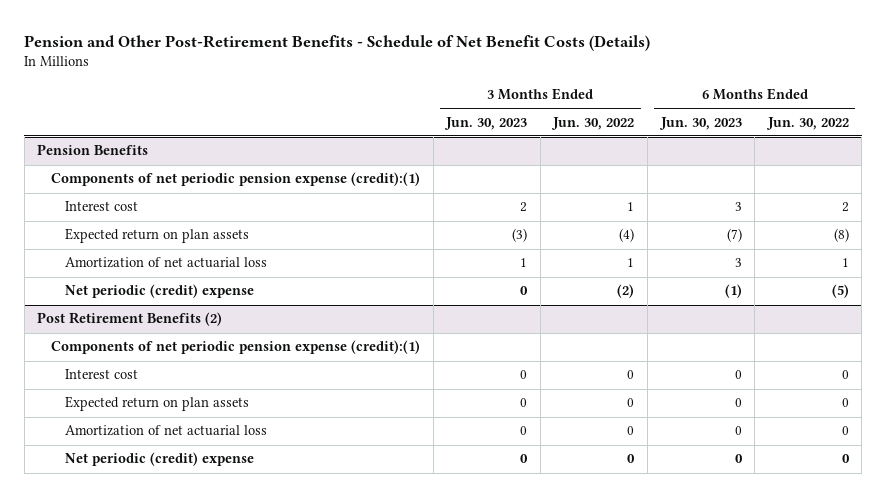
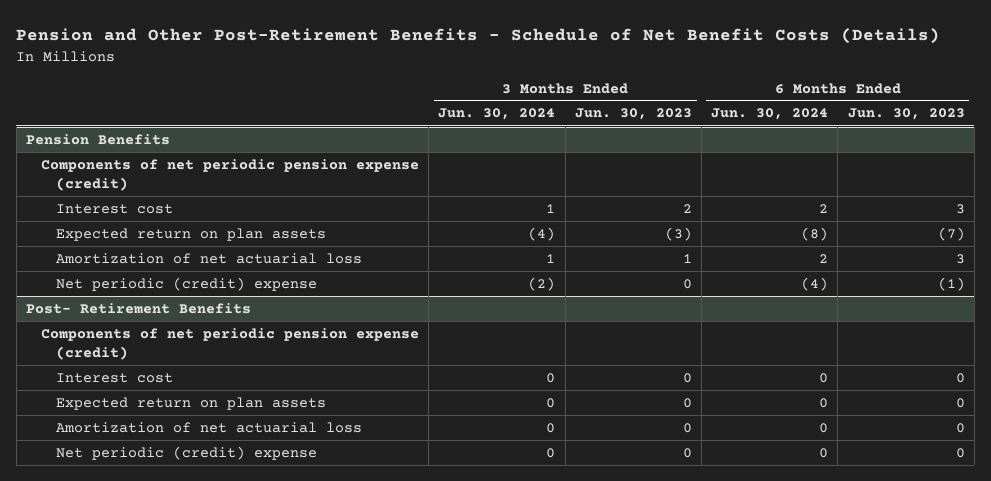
[551,116,635,130] Jun. 30, 2022 -> none
[765,116,849,130] Jun. 30, 2022 -> none
none -> [438,108,556,121] Jun. 30, 2024
none -> [711,108,829,121] Jun. 30, 2024
[51,172,421,187] Components of net periodic pension expense (credit):(1) -> [41,158,420,191] Components of net periodic pension expense (credit)
[37,312,223,327] Post Retirement Benefits (2) -> [26,302,252,314] Post- Retirement Benefits
[51,340,421,355] Components of net periodic pension expense (credit):(1) -> [41,327,420,360] Components of net periodic pension expense (credit)

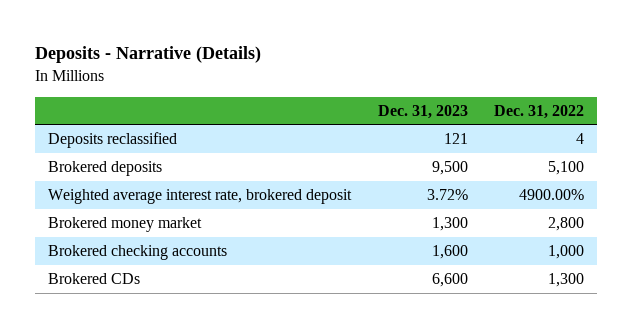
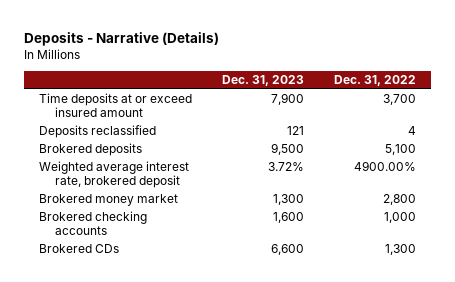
none -> [39,93,193,118] Time deposits at or exceed insured amount

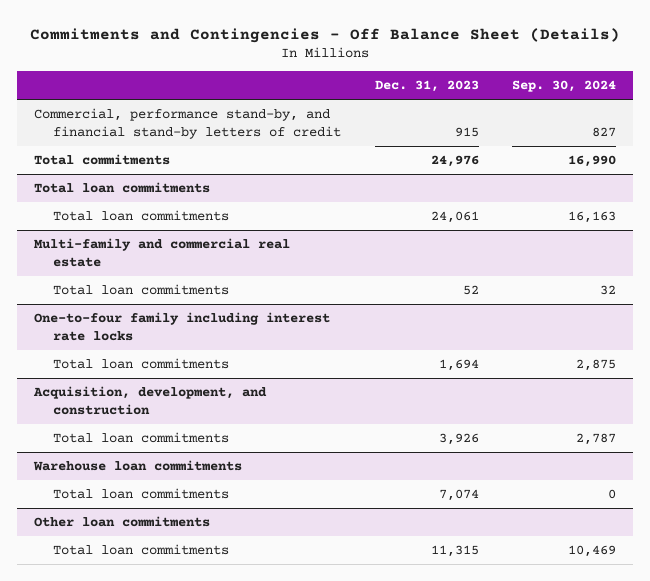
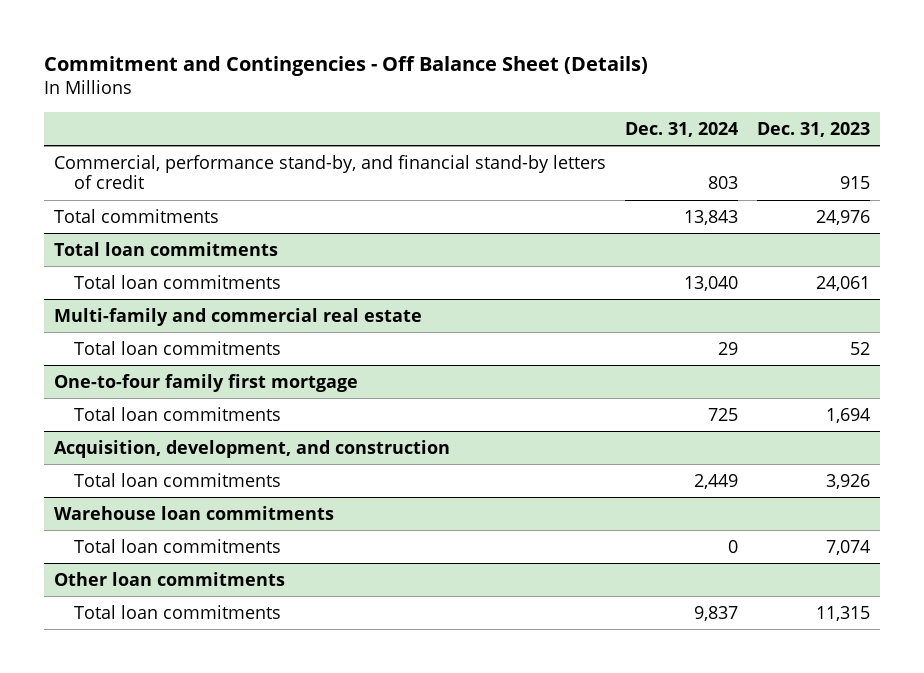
[30,27,621,43] Commitments and Contingencies - Off Balance Sheet (Details) -> [44,55,649,76] Commitment and Contingencies - Off Balance Sheet (Details)
[512,80,617,93] Sep. 30, 2024 -> none
none -> [625,121,739,137] Dec. 31, 2024
[33,312,330,341] One-to-four family including interest rate locks -> [53,373,358,392] One-to-four family first mortgage

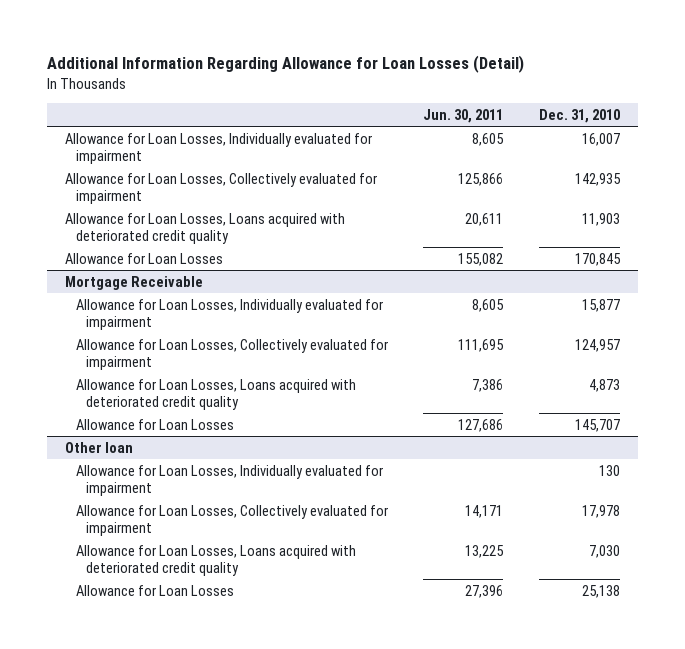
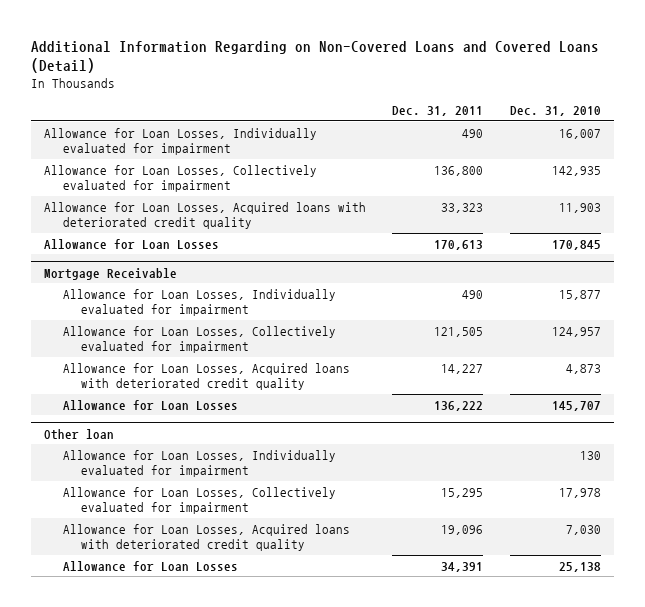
[47,55,525,74] Additional Information Regarding Allowance for Loan Losses (Detail) -> [31,40,600,74] Additional Information Regarding on Non-Covered Loans and Covered Loans (Detail)
[423,108,504,123] Jun. 30, 2011 -> none
none -> [392,106,484,117] Dec. 31, 2011
[64,212,345,244] Allowance for Loan Losses, Loans acquired with deteriorated credit quality -> [44,201,367,230] Allowance for Loan Losses, Acquired loans with deteriorated credit quality
[75,378,356,410] Allowance for Loan Losses, Loans acquired with deteriorated credit quality -> [62,362,350,391] Allowance for Loan Losses, Acquired loans with deteriorated credit quality
[75,544,356,576] Allowance for Loan Losses, Loans acquired with deteriorated credit quality -> [62,523,350,552] Allowance for Loan Losses, Acquired loans with deteriorated credit quality

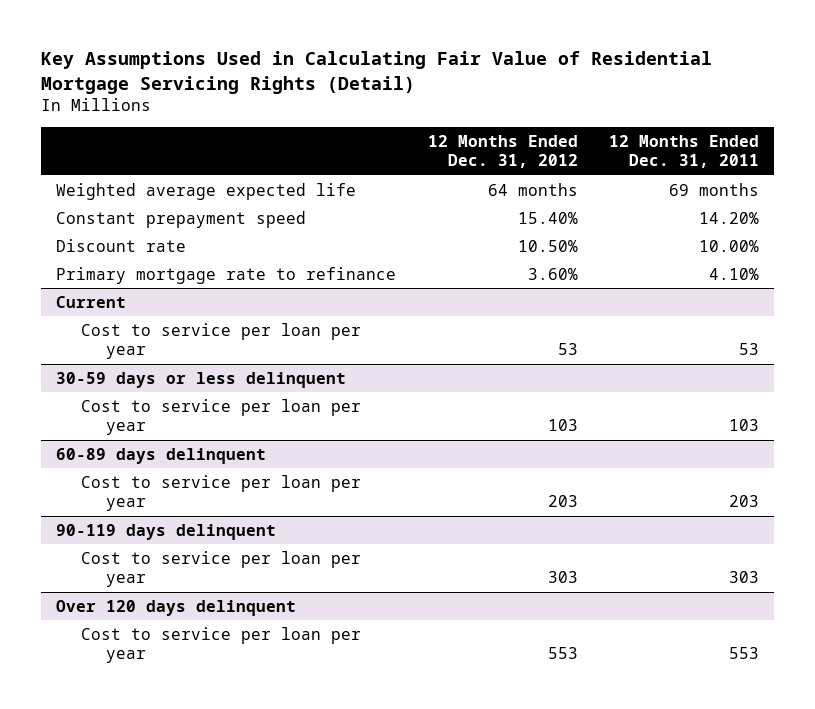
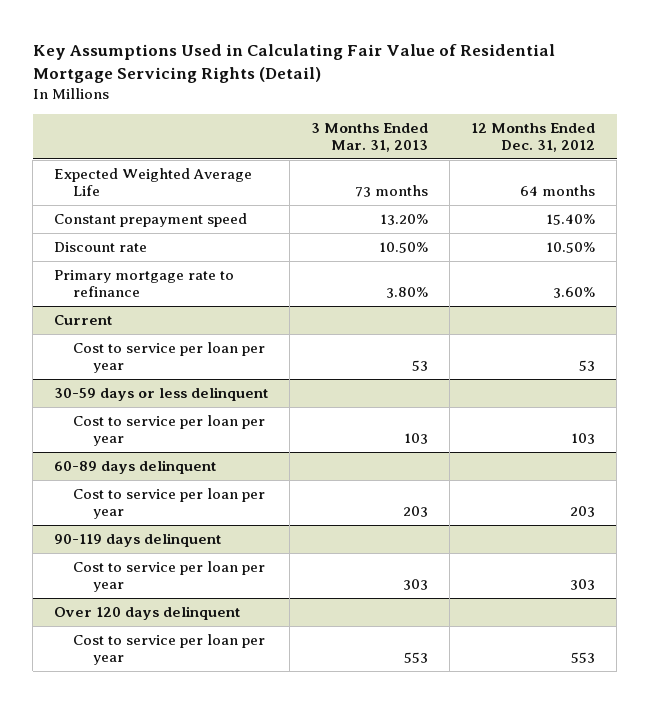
[608,134,759,169] 12 Months Ended Dec. 31, 2011 -> none
none -> [311,122,429,152] 3 Months Ended Mar. 31, 2013
[56,182,357,200] Weighted average expected life -> [54,168,253,197] Expected Weighted Average Life

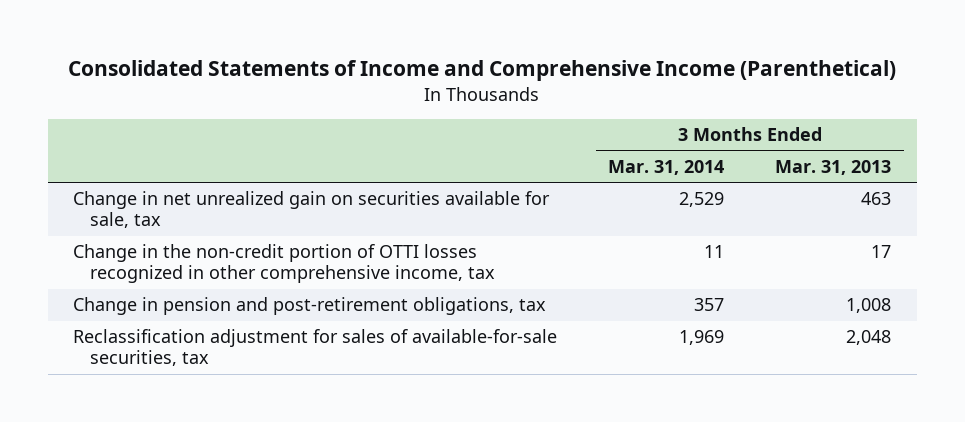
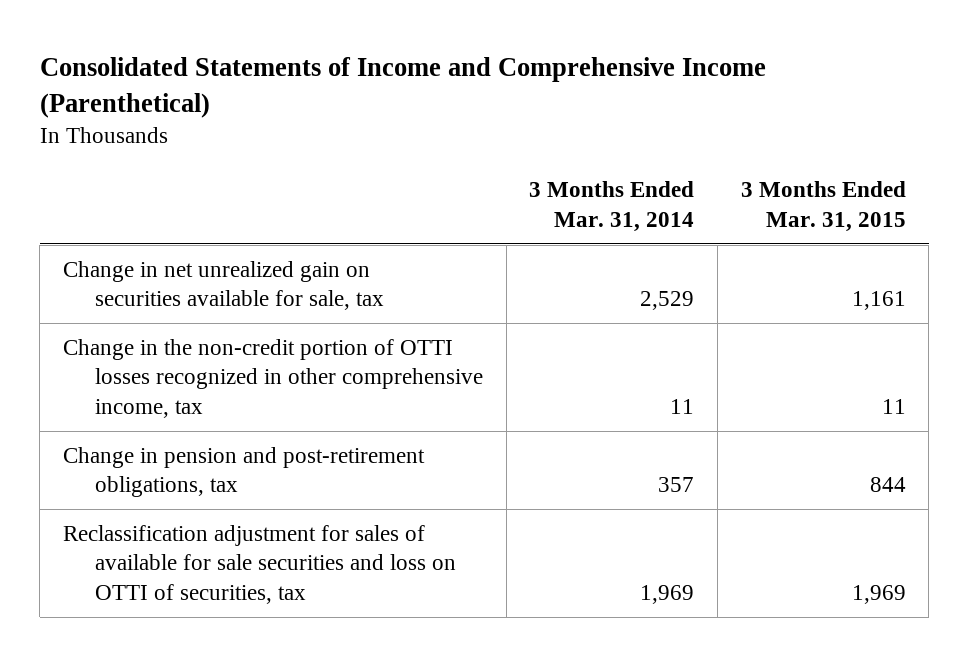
[775,159,892,175] Mar. 31, 2013 -> none
none -> [740,181,906,233] 3 Months Ended Mar. 31, 2015
[73,329,558,367] Reclassification adjustment for sales of available-for-sale securities, tax -> [63,524,457,605] Reclassification adjustment for sales of available for sale securities and loss on OTTI of securities, tax

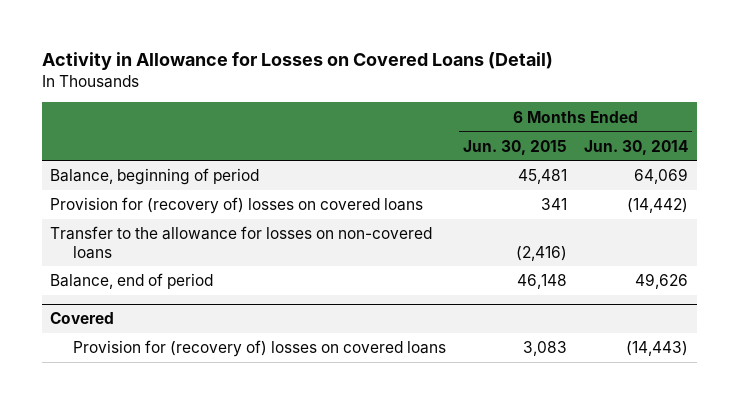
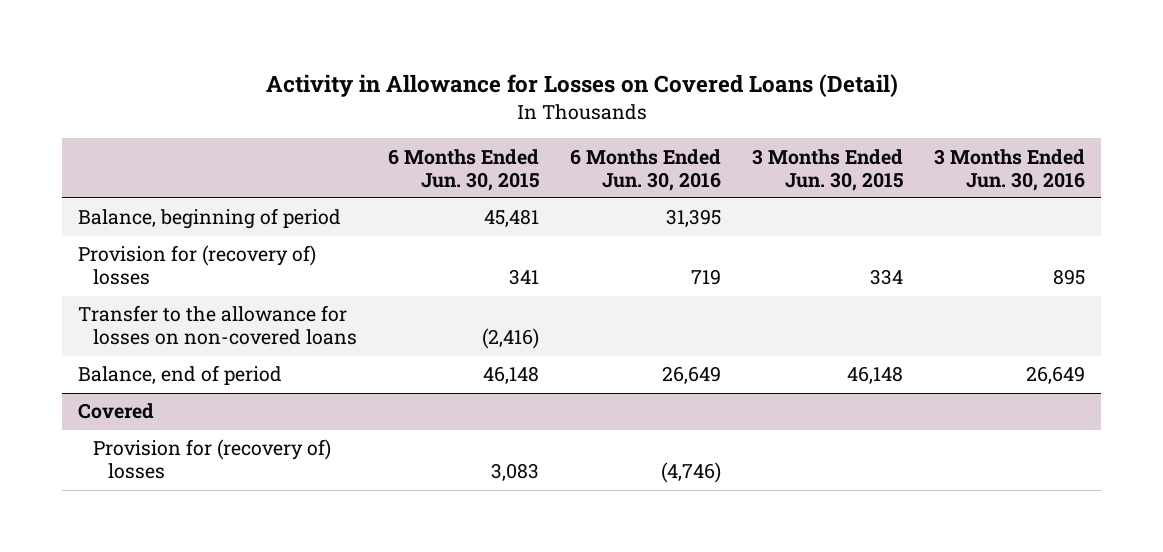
[584,139,689,155] Jun. 30, 2014 -> none
none -> [570,148,722,191] 6 Months Ended Jun. 30, 2016
none -> [752,148,904,191] 3 Months Ended Jun. 30, 2015
none -> [934,148,1086,191] 3 Months Ended Jun. 30, 2016
[50,197,424,215] Provision for (recovery of) losses on covered loans -> [77,245,316,286] Provision for (recovery of) losses
[73,340,447,358] Provision for (recovery of) losses on covered loans -> [93,439,332,480] Provision for (recovery of) losses

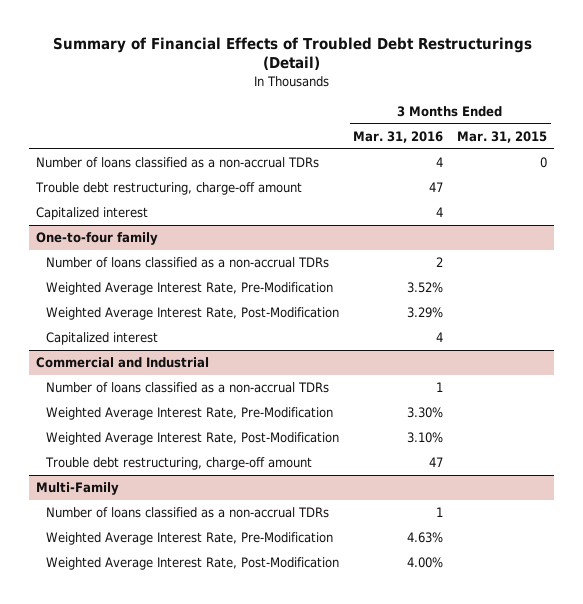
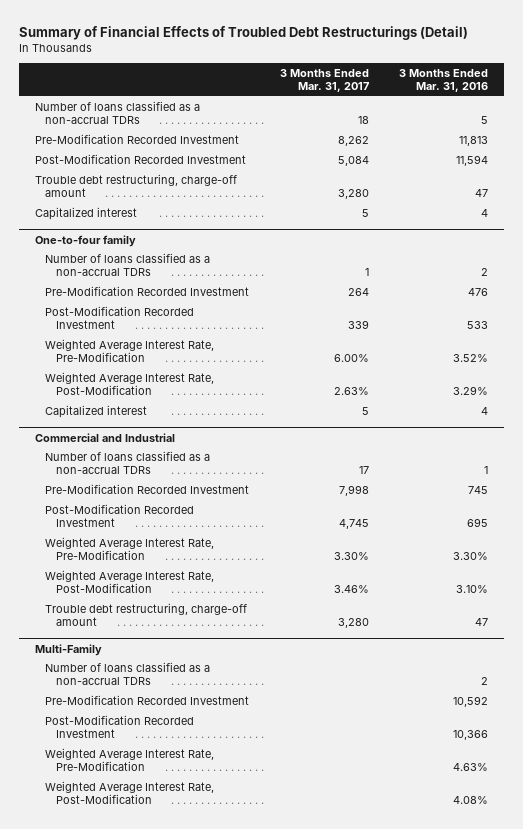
[457,130,548,143] Mar. 31, 2015 -> none
none -> [279,68,369,93] 3 Months Ended Mar. 31, 2017
[436,157,444,168] 4 -> [481,116,489,125] 5
none -> [34,133,239,144] Pre-Modification Recorded Investment
none -> [34,153,246,164] Post-Modification Recorded Investment
none -> [45,285,250,296] Pre-Modification Recorded Investment
none -> [45,305,195,330] Post-Modification Recorded Investment
none -> [45,483,250,494] Pre-Modification Recorded Investment
none -> [45,503,195,528] Post-Modification Recorded Investment
[436,507,444,518] 1 -> [481,677,489,686] 2
none -> [45,694,250,705] Pre-Modification Recorded Investment
none -> [45,714,195,739] Post-Modification Recorded Investment
[407,557,444,569] 4.00% -> [453,796,489,805] 4.08%

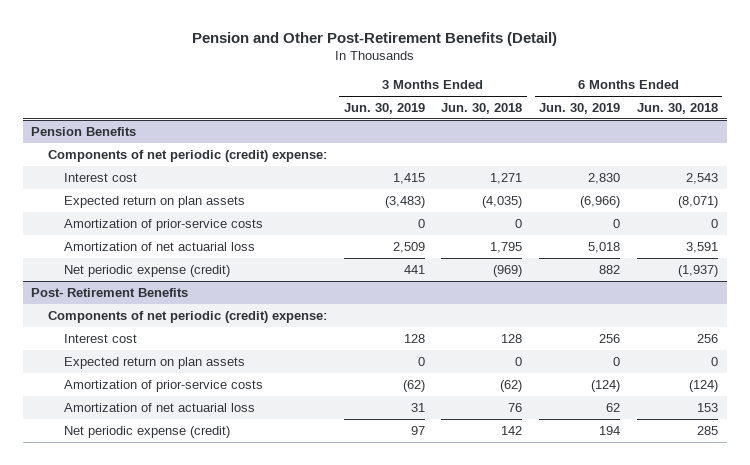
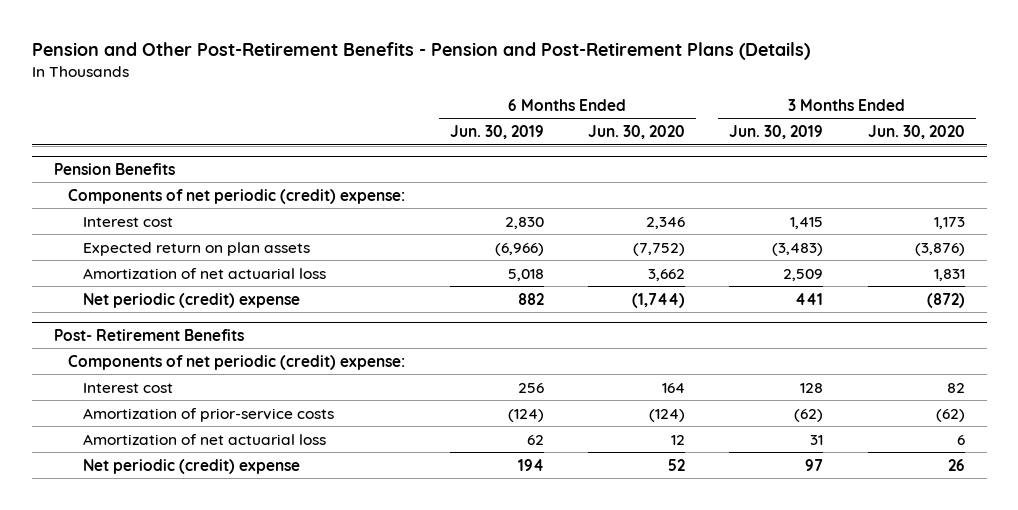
[191,32,557,47] Pension and Other Post-Retirement Benefits (Detail) -> [31,41,810,60] Pension and Other Post-Retirement Benefits - Pension and Post-Retirement Plans (Details)
[441,102,523,114] Jun. 30, 2018 -> none
[637,102,719,114] Jun. 30, 2018 -> none
none -> [587,125,685,140] Jun. 30, 2020
none -> [867,125,965,140] Jun. 30, 2020
[64,218,264,231] Amortization of prior-service costs -> none
[64,264,231,277] Net periodic expense (credit) -> [82,292,300,308] Net periodic (credit) expense
[64,356,246,369] Expected return on plan assets -> none
[64,425,231,438] Net periodic expense (credit) -> [82,458,300,474] Net periodic (credit) expense

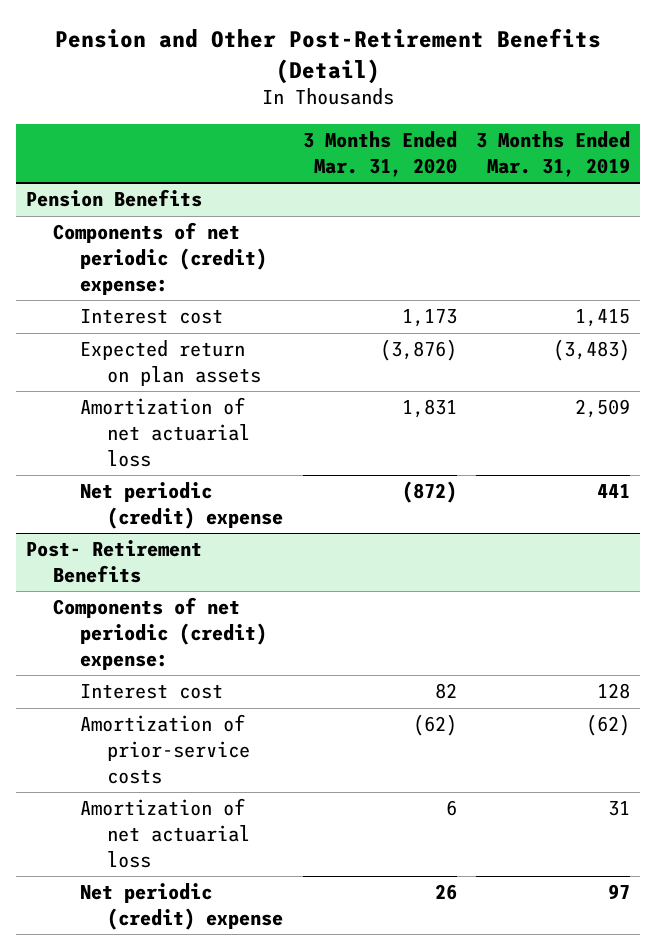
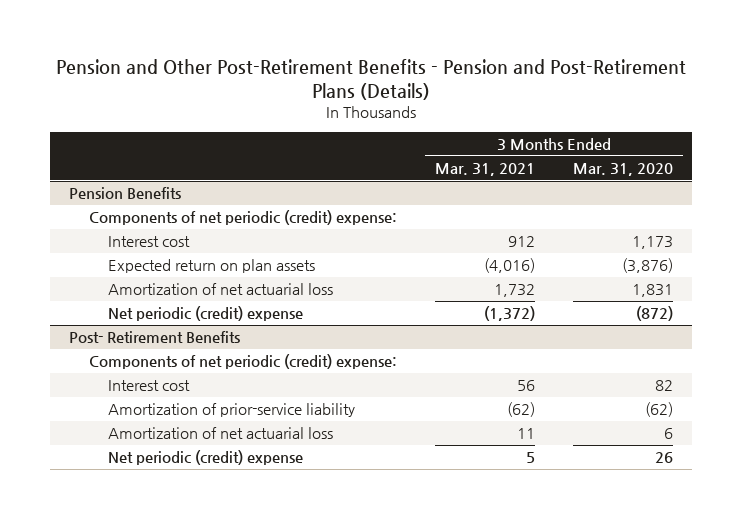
[55,27,602,84] Pension and Other Post-Retirement Benefits (Detail) -> [56,59,687,100] Pension and Other Post-Retirement Benefits - Pension and Post-Retirement Plans (Details)
[476,131,631,177] 3 Months Ended Mar. 31, 2019 -> none
none -> [434,162,535,176] Mar. 31, 2021
[79,714,250,784] Amortization of prior-service costs -> [108,403,356,418] Amortization of prior-service liability

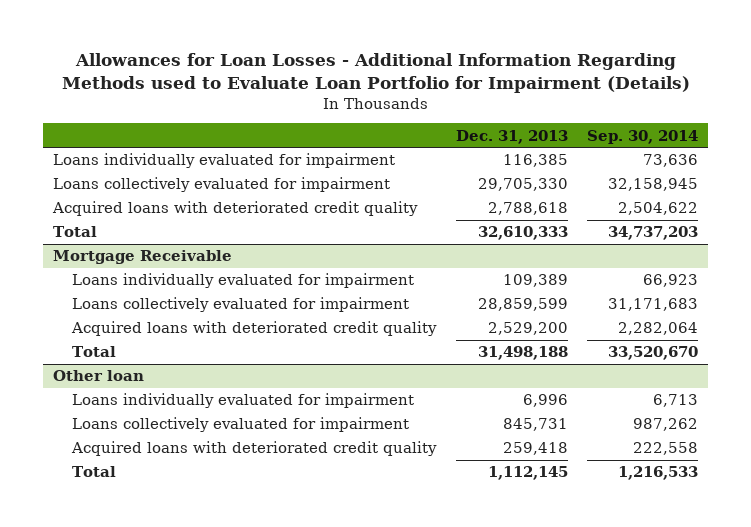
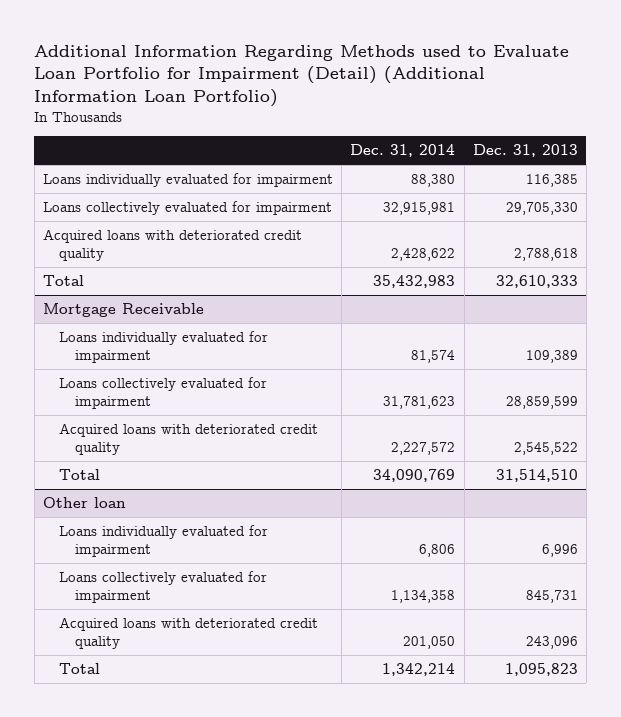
[61,53,690,93] Allowances for Loan Losses - Additional Information Regarding Methods used to Evaluate Loan Portfolio for Impairment (Details) -> [34,44,570,107] Additional Information Regarding Methods used to Evaluate Loan Portfolio for Impairment (Detail) (Additional Information Loan Portfolio)
[586,129,698,144] Sep. 30, 2014 -> none
none -> [350,144,456,158] Dec. 31, 2014
[487,322,568,336] 2,529,200 -> [513,441,578,455] 2,545,522
[477,346,568,361] 31,498,188 -> [495,469,578,483] 31,514,510
[502,442,568,456] 259,418 -> [525,635,578,649] 243,096
[487,466,568,481] 1,112,145 -> [504,663,578,677] 1,095,823

